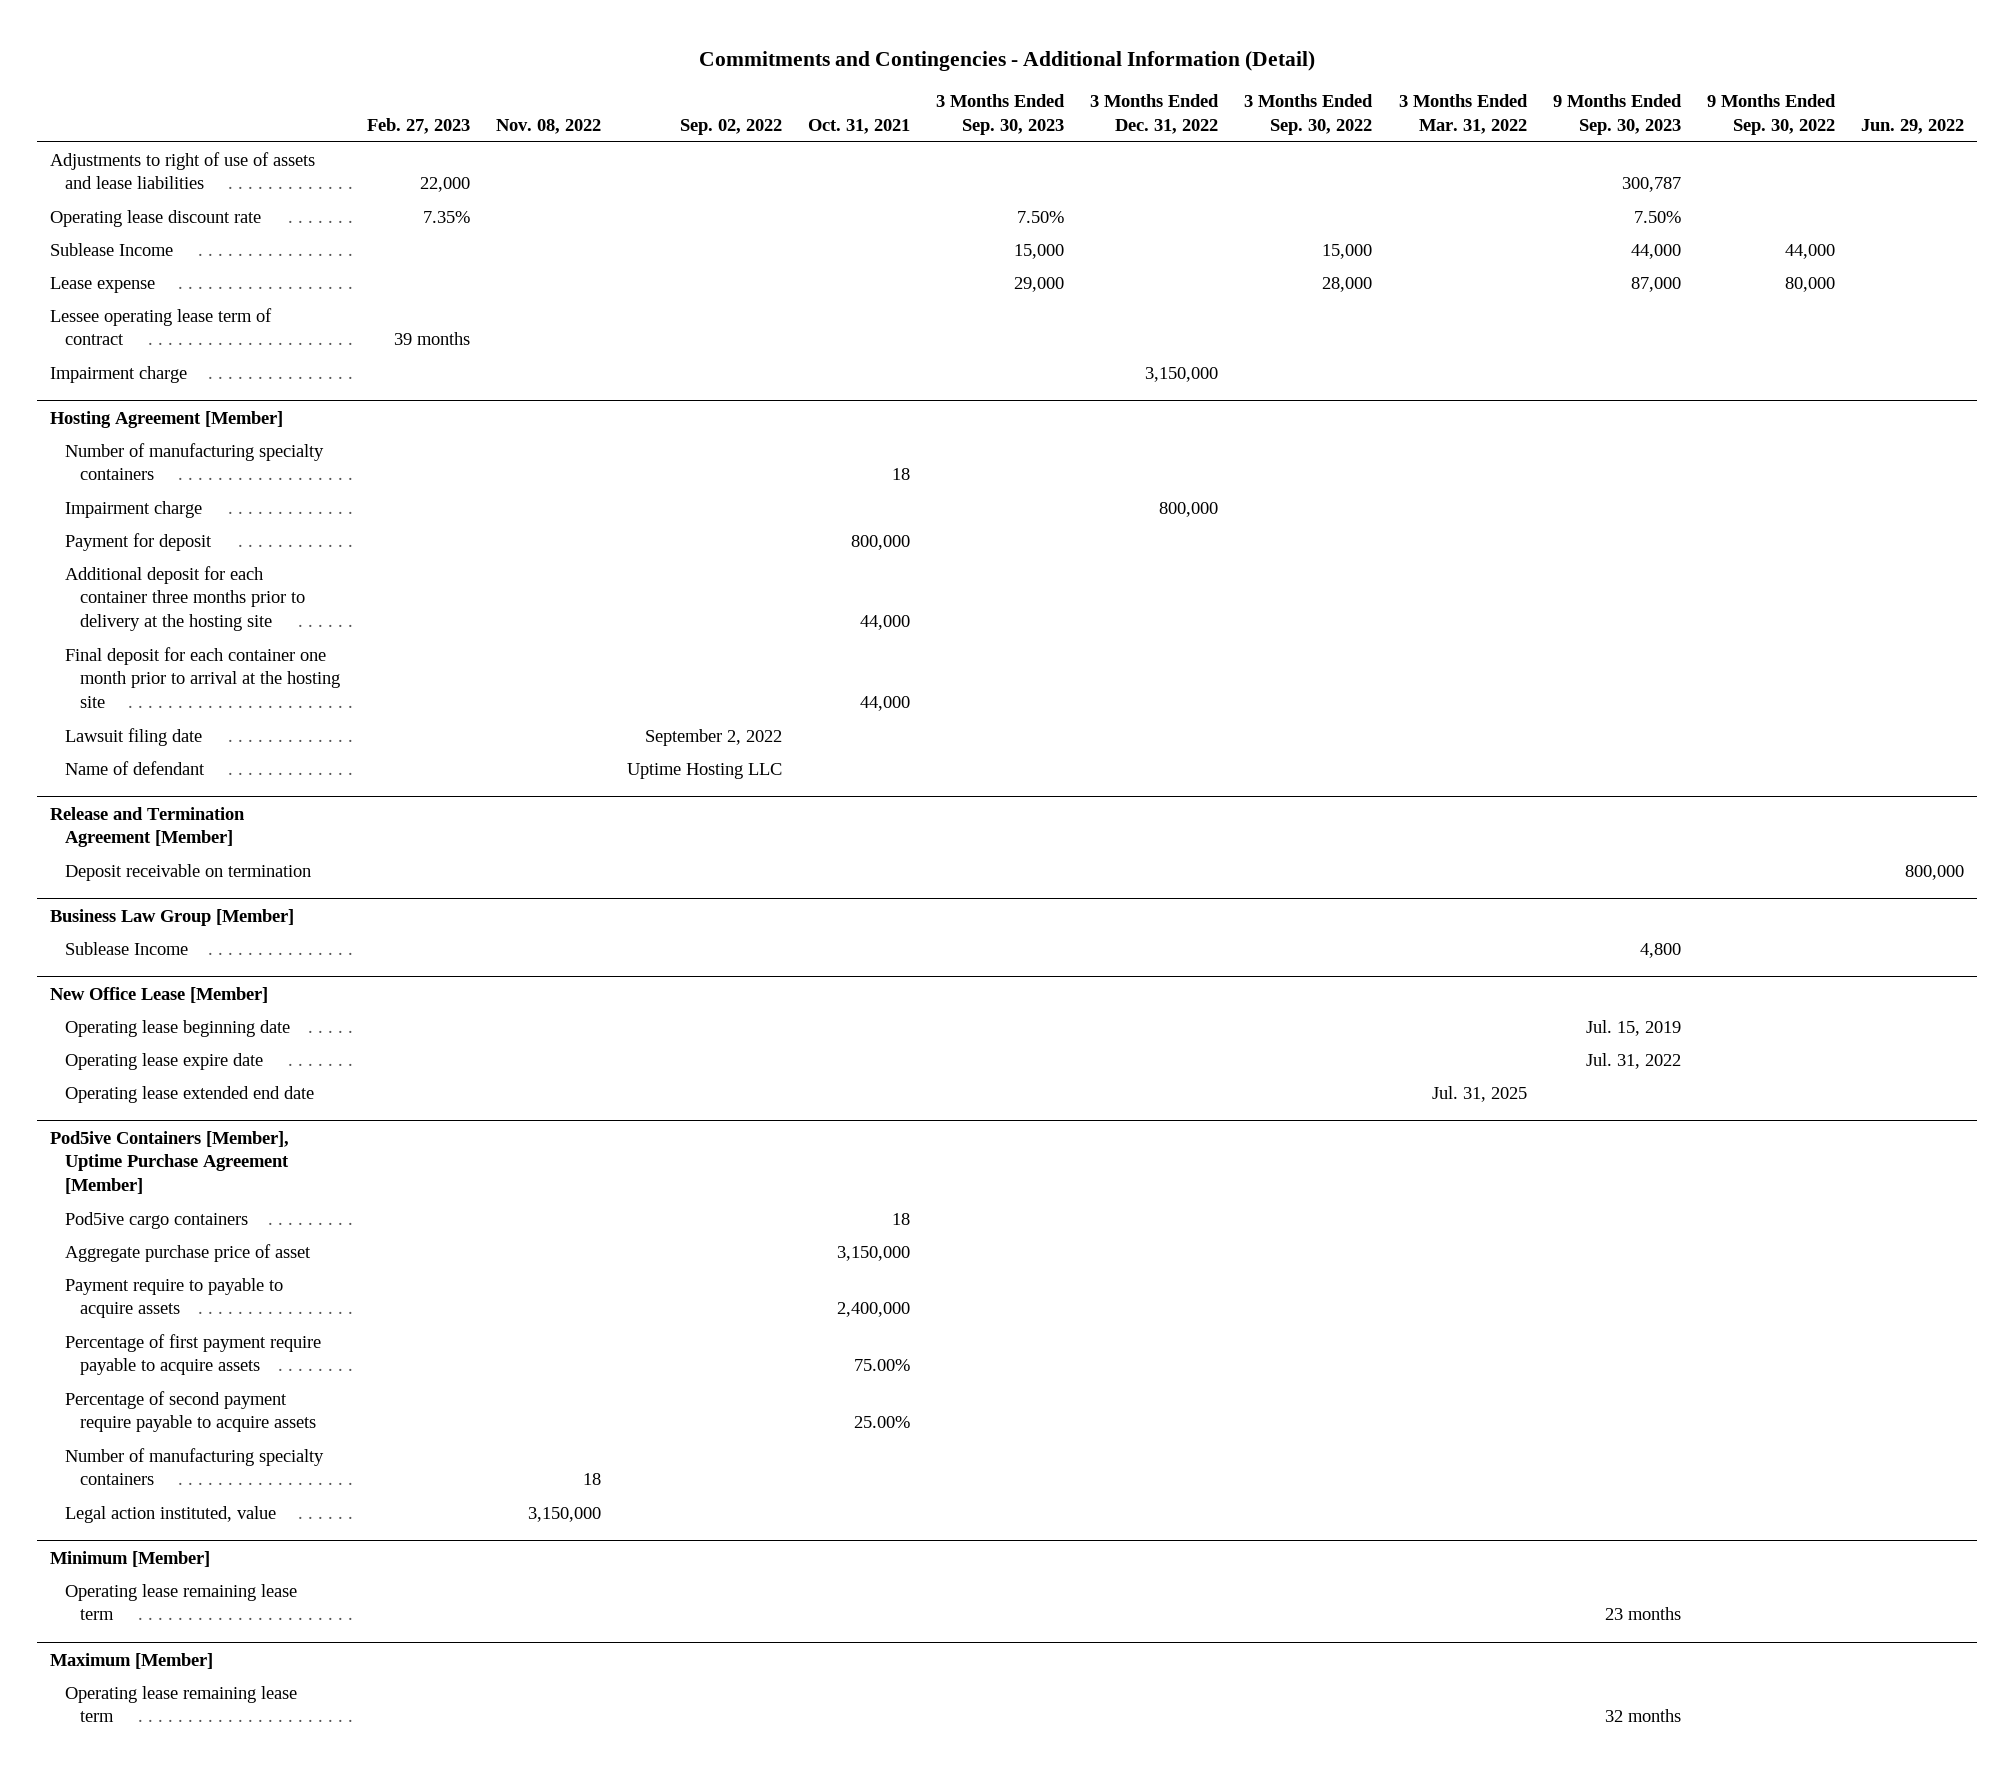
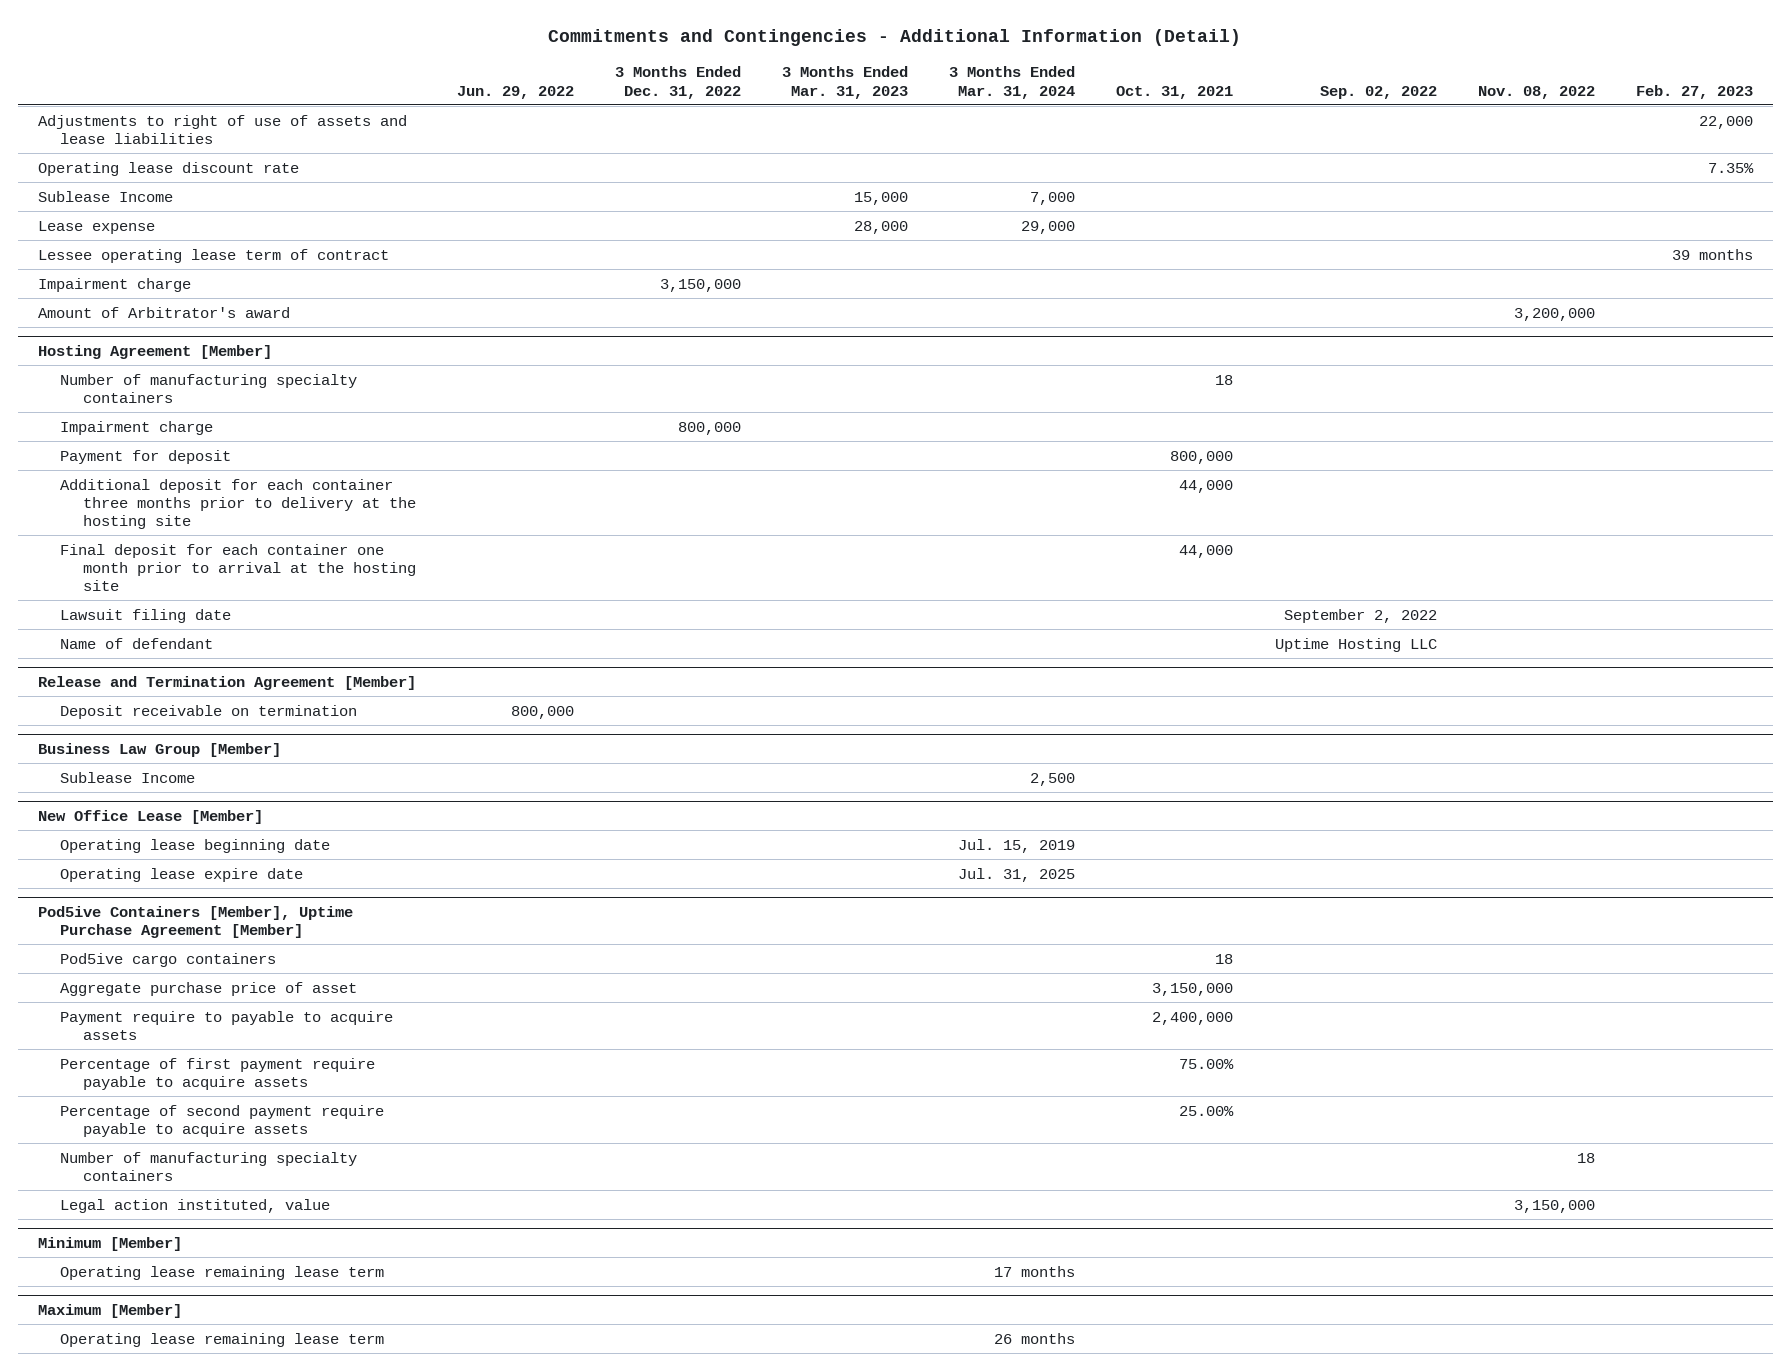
[936,94,1066,136] 3 Months Ended Sep. 30, 2023 -> none
[1244,94,1374,136] 3 Months Ended Sep. 30, 2022 -> none
[1398,94,1528,135] 3 Months Ended Mar. 31, 2022 -> none
[1552,94,1682,136] 9 Months Ended Sep. 30, 2023 -> none
[1706,94,1836,136] 9 Months Ended Sep. 30, 2022 -> none
none -> [782,66,909,99] 3 Months Ended Mar. 31, 2023
none -> [949,66,1076,99] 3 Months Ended Mar. 31, 2024
none -> [38,306,291,318] Amount of Arbitrator's award
[65,1085,315,1103] Operating lease extended end date -> none

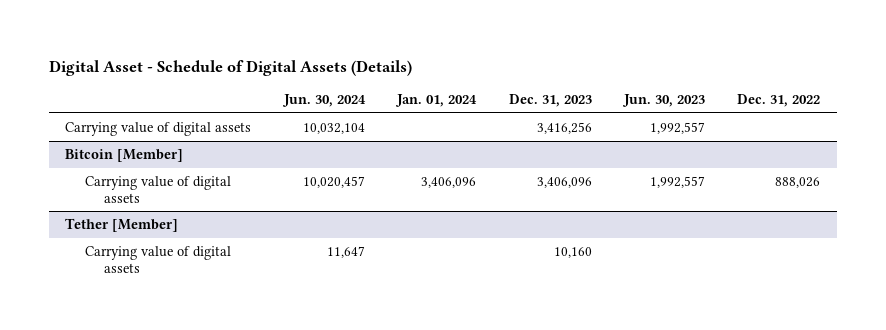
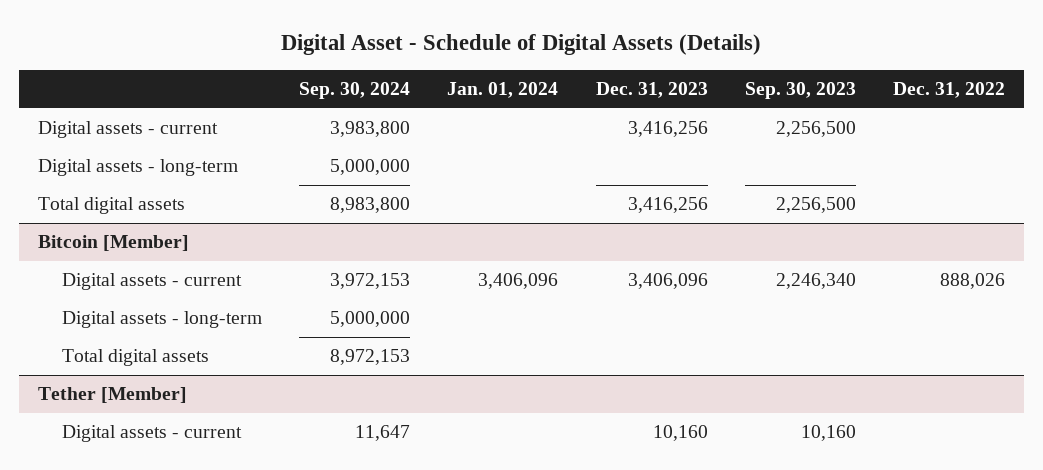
[281,94,366,108] Jun. 30, 2024 -> none
[622,94,706,108] Jun. 30, 2023 -> none
none -> [299,81,411,99] Sep. 30, 2024
none -> [744,81,856,99] Sep. 30, 2023
[65,121,252,136] Carrying value of digital assets -> [37,121,218,139] Digital assets - current
none -> [37,159,238,177] Digital assets - long-term
none -> [37,197,185,215] Total digital assets
[84,175,231,203] Carrying value of digital assets -> [61,273,242,291] Digital assets - current
none -> [61,311,262,329] Digital assets - long-term
none -> [61,349,209,367] Total digital assets
[84,245,231,273] Carrying value of digital assets -> [61,425,242,443] Digital assets - current

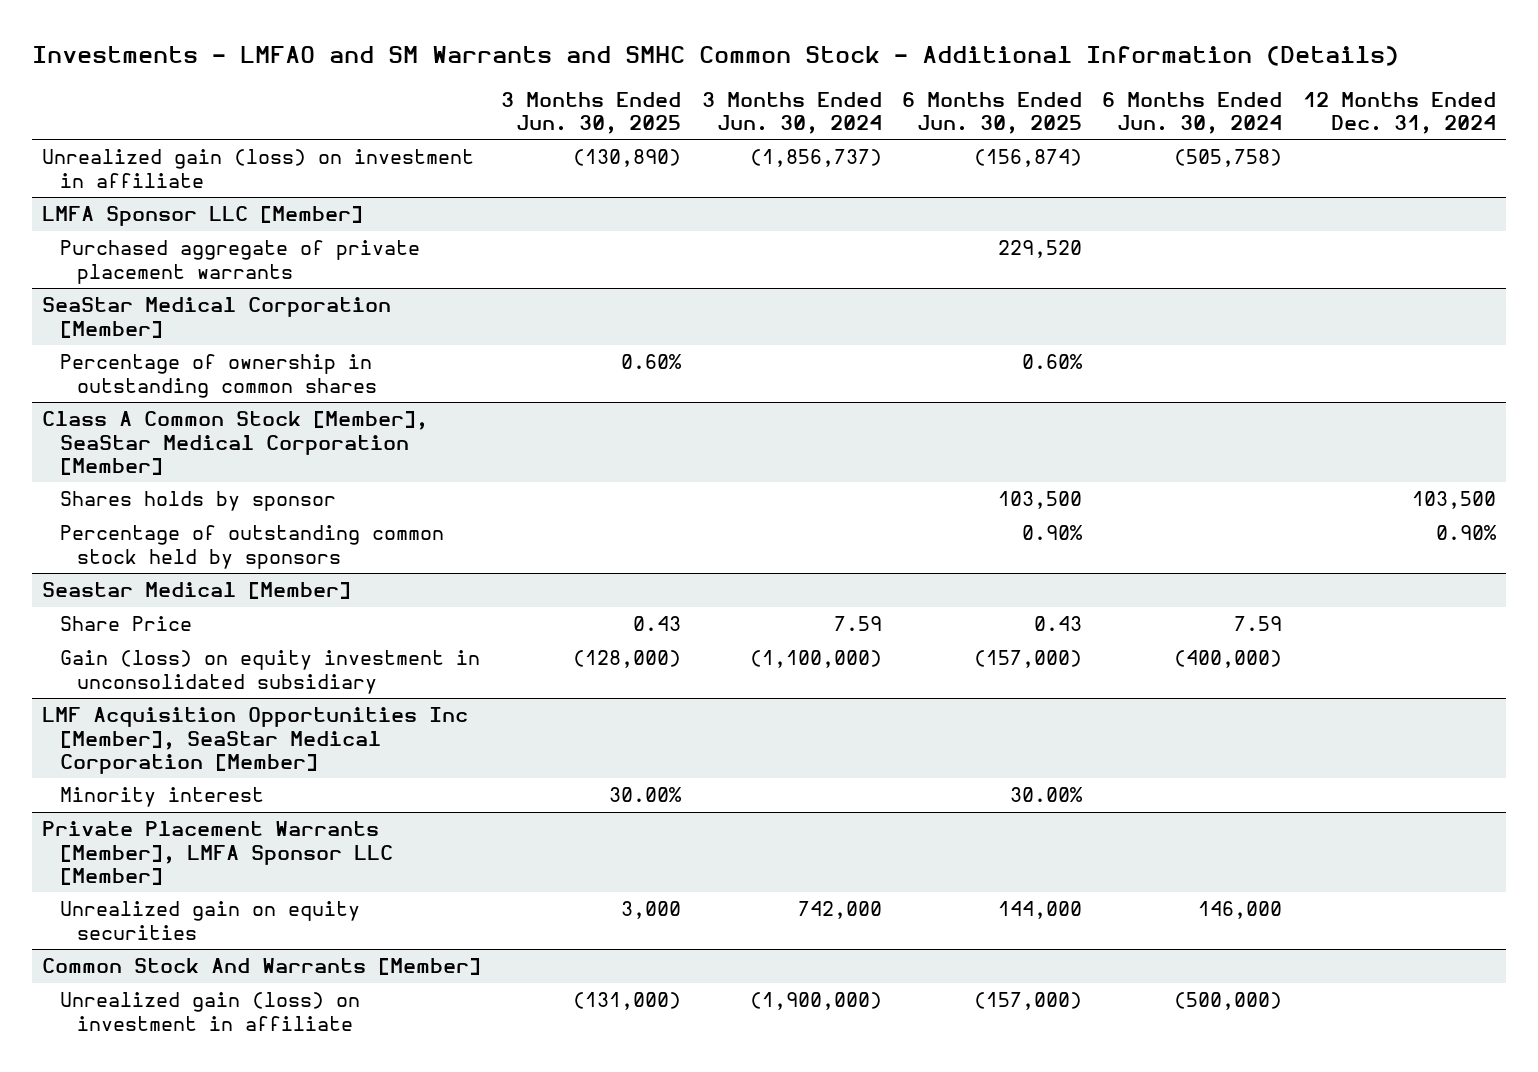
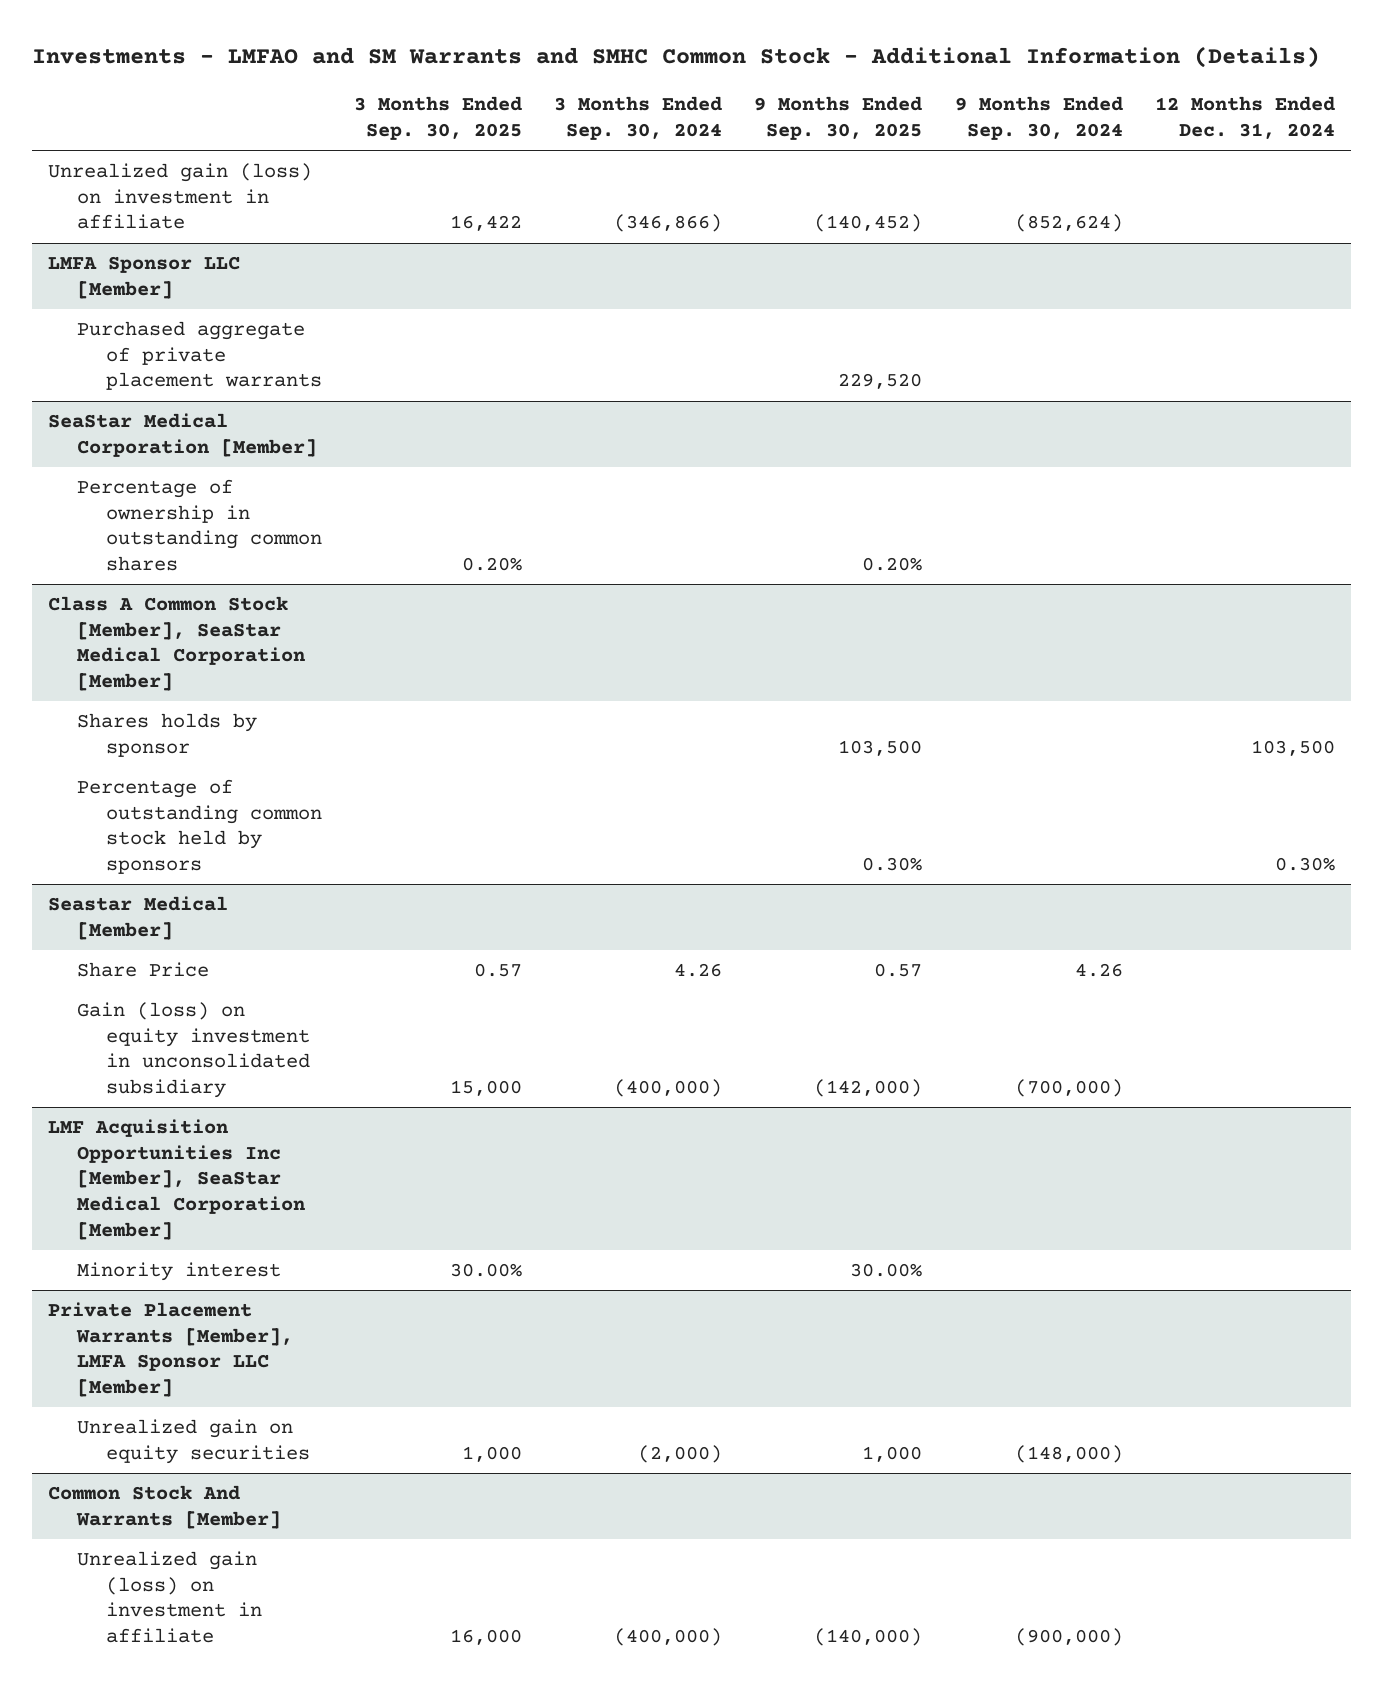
[501,91,682,134] 3 Months Ended Jun. 30, 2025 -> none
[701,91,882,134] 3 Months Ended Jun. 30, 2024 -> none
[902,91,1083,134] 6 Months Ended Jun. 30, 2025 -> none
[1102,91,1283,134] 6 Months Ended Jun. 30, 2024 -> none
none -> [354,96,523,140] 3 Months Ended Sep. 30, 2025
none -> [554,96,723,140] 3 Months Ended Sep. 30, 2024
none -> [754,96,923,140] 9 Months Ended Sep. 30, 2025
none -> [954,96,1123,140] 9 Months Ended Sep. 30, 2024
[1435,525,1497,541] 0.90% -> [1274,856,1335,871] 0.30%

